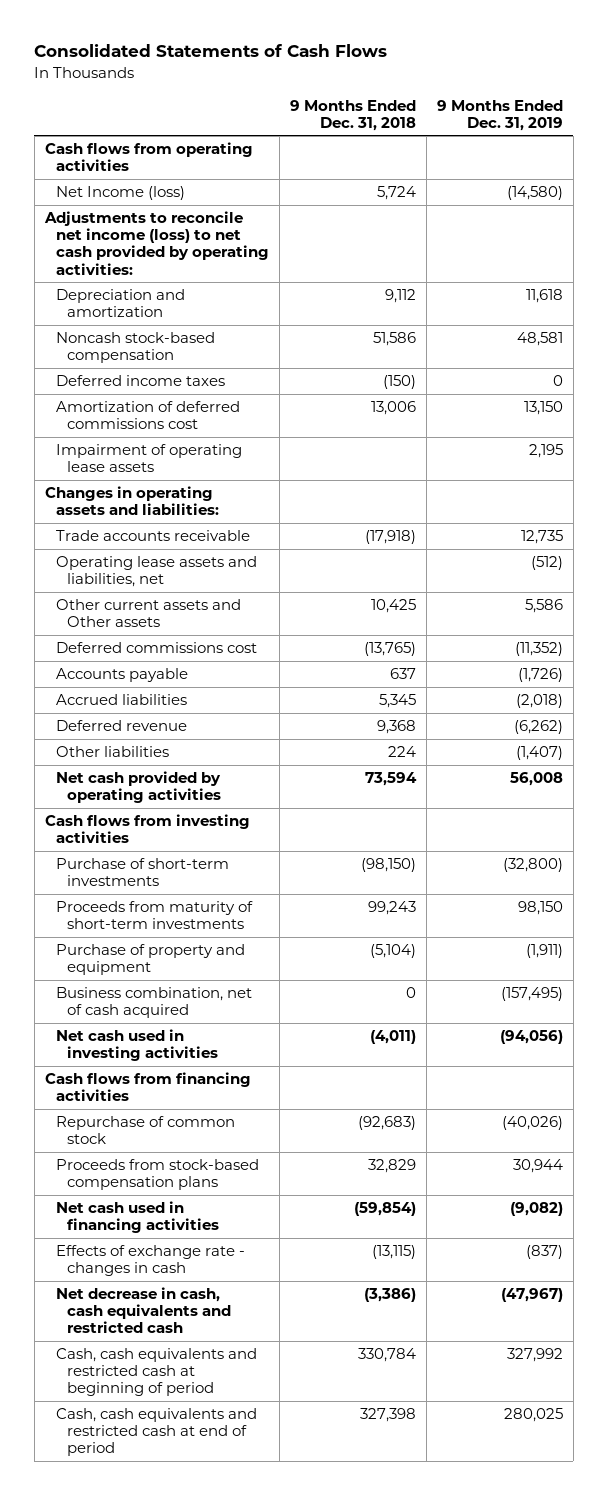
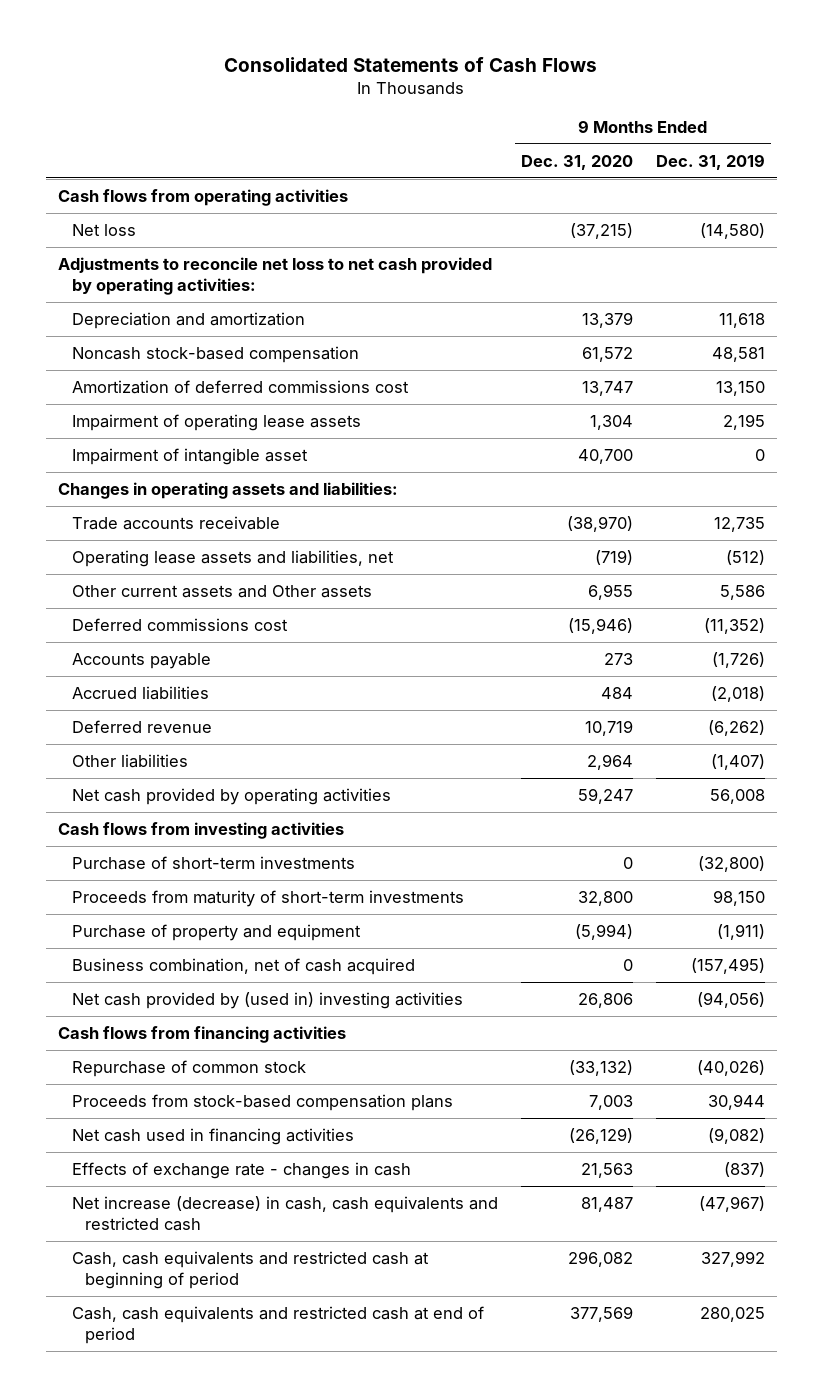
[289,99,416,131] 9 Months Ended Dec. 31, 2018 -> none
none -> [520,154,633,170] Dec. 31, 2020
[55,186,185,201] Net Income (loss) -> [71,223,136,236] Net loss
[43,211,269,275] Adjustments to reconcile net income (loss) to net cash provided by operating activities: -> [57,256,492,296] Adjustments to reconcile net loss to net cash provided by operating activities:
[55,375,225,387] Deferred income taxes -> none
none -> [71,447,308,465] Impairment of intangible asset
[55,1029,218,1062] Net cash used in investing activities -> [71,991,463,1009] Net cash provided by (used in) investing activities
[55,1287,231,1334] Net decrease in cash, cash equivalents and restricted cash -> [71,1195,498,1232] Net increase (decrease) in cash, cash equivalents and restricted cash

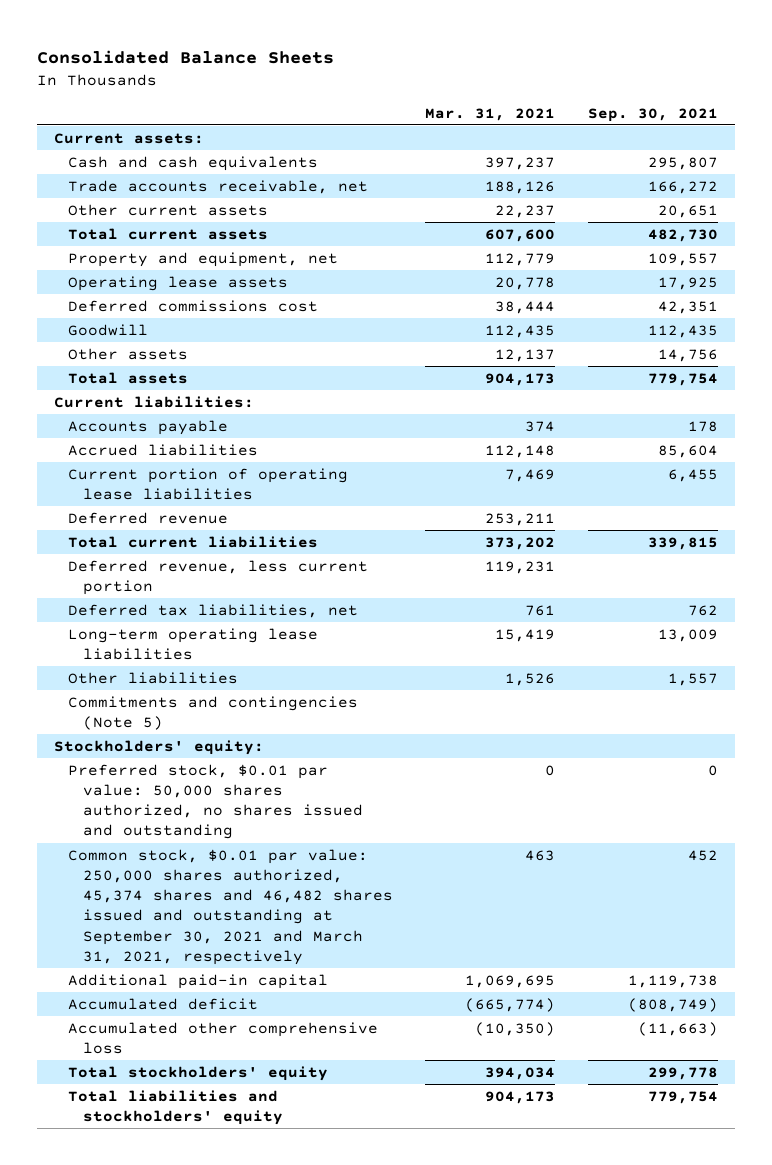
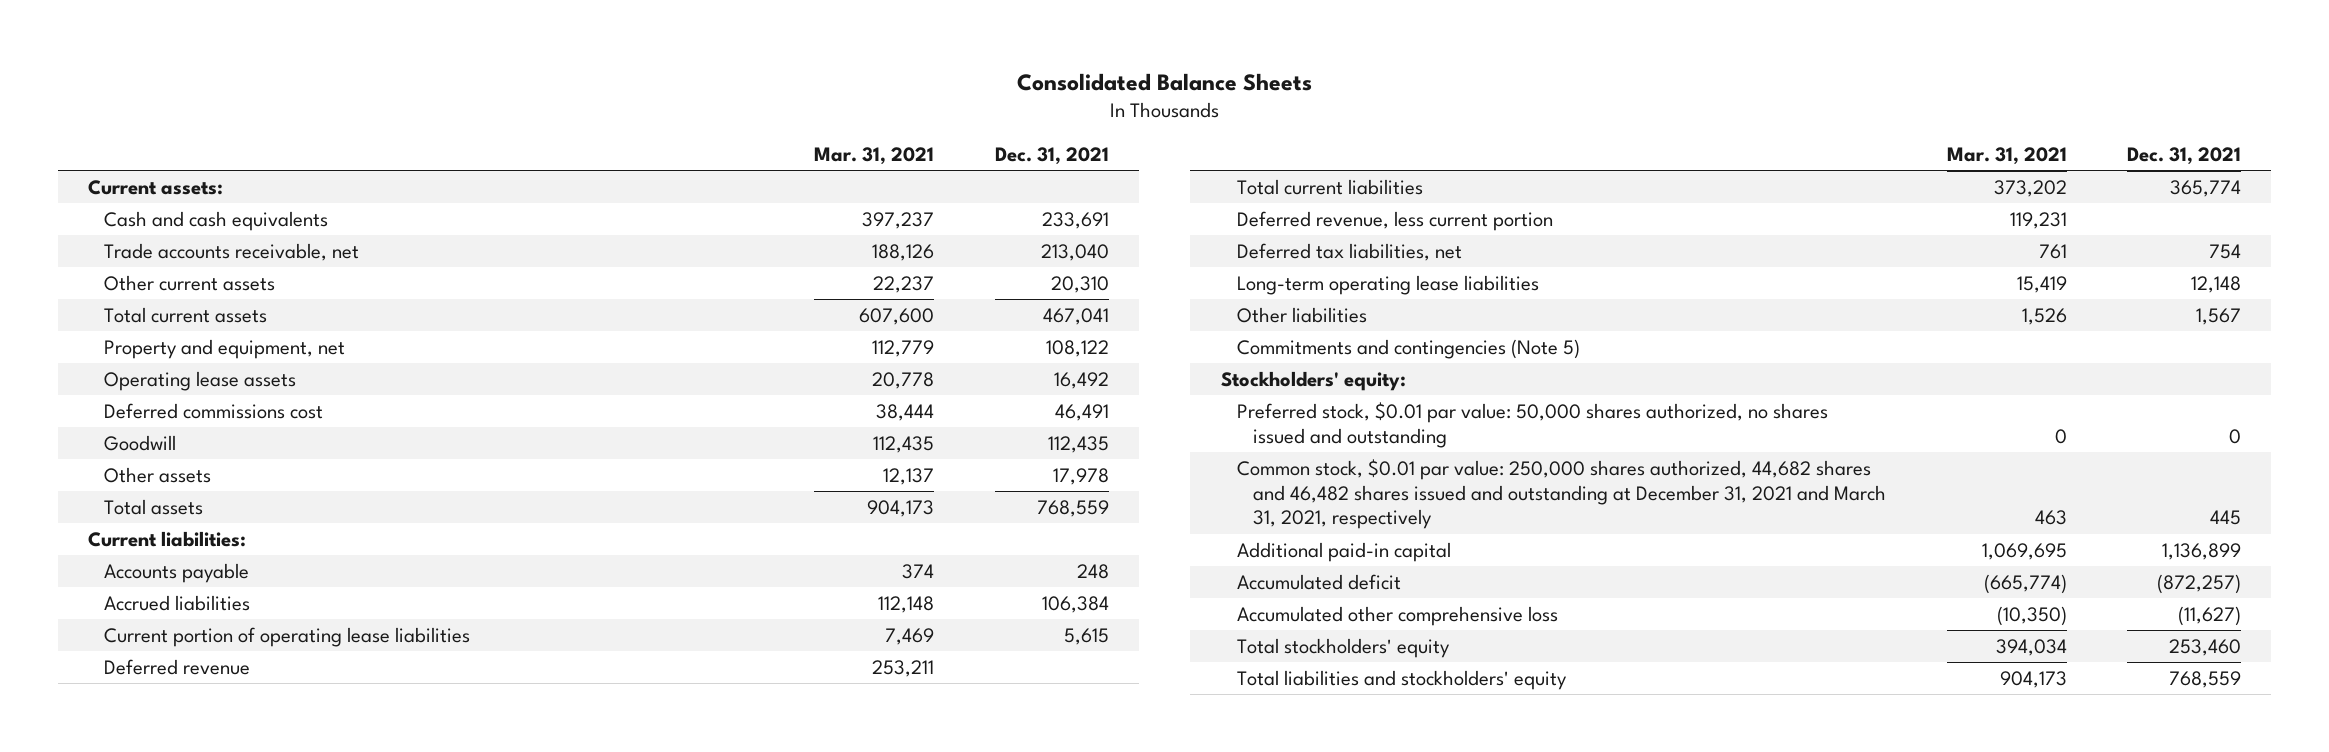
[588,107,719,122] Sep. 30, 2021 -> none
none -> [994,146,1109,165] Dec. 31, 2021
[68,848,393,965] Common stock, $0.01 par value: 250,000 shares authorized, 45,374 shares and 46,482 shares issued and outstanding at September 30, 2021 and March 31, 2021, respectively -> [1236,458,1887,530] Common stock, $0.01 par value: 250,000 shares authorized, 44,682 shares and 46,482 shares issued and outstanding at December 31, 2021 and March 31, 2021, respectively

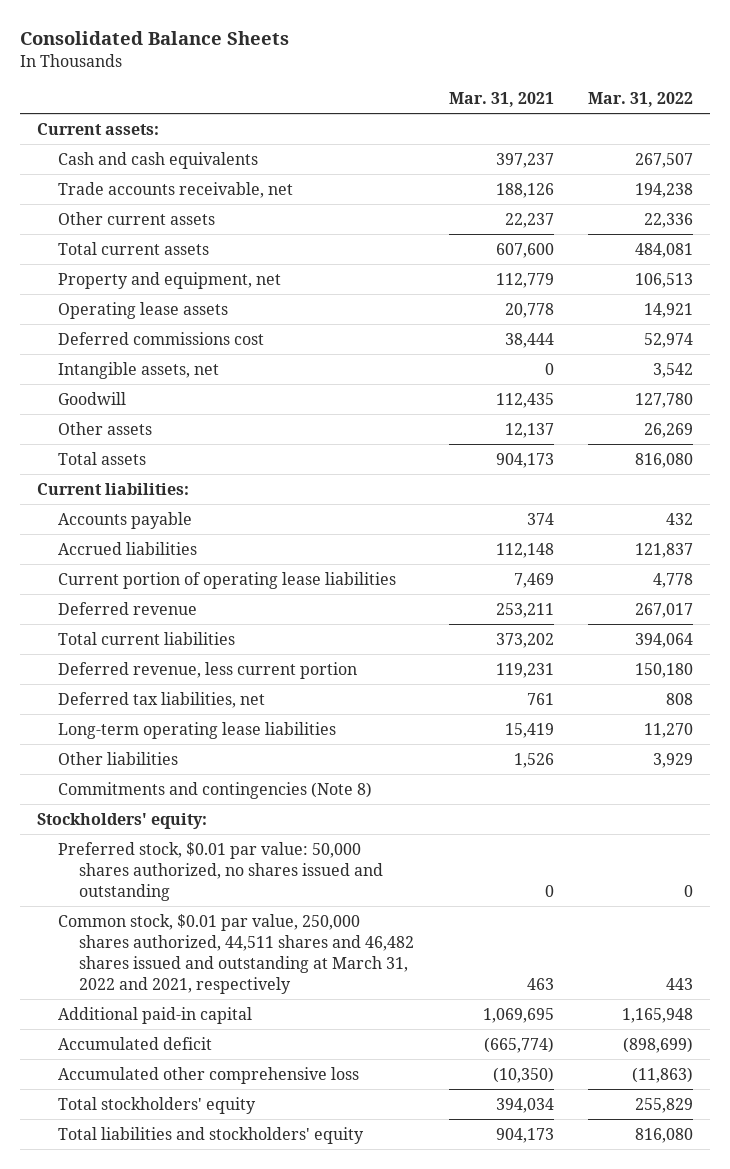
[994,146,1109,165] Dec. 31, 2021 -> none
none -> [588,91,694,107] Mar. 31, 2022
none -> [58,362,220,380] Intangible assets, net
[1236,338,1580,359] Commitments and contingencies (Note 5) -> [58,782,373,800] Commitments and contingencies (Note 8)
[1236,458,1887,530] Common stock, $0.01 par value: 250,000 shares authorized, 44,682 shares and 46,482 shares issued and outstanding at December 31, 2021 and March 31, 2021, respectively -> [58,914,415,994] Common stock, $0.01 par value, 250,000 shares authorized, 44,511 shares and 46,482 shares issued and outstanding at March 31, 2022 and 2021, respectively

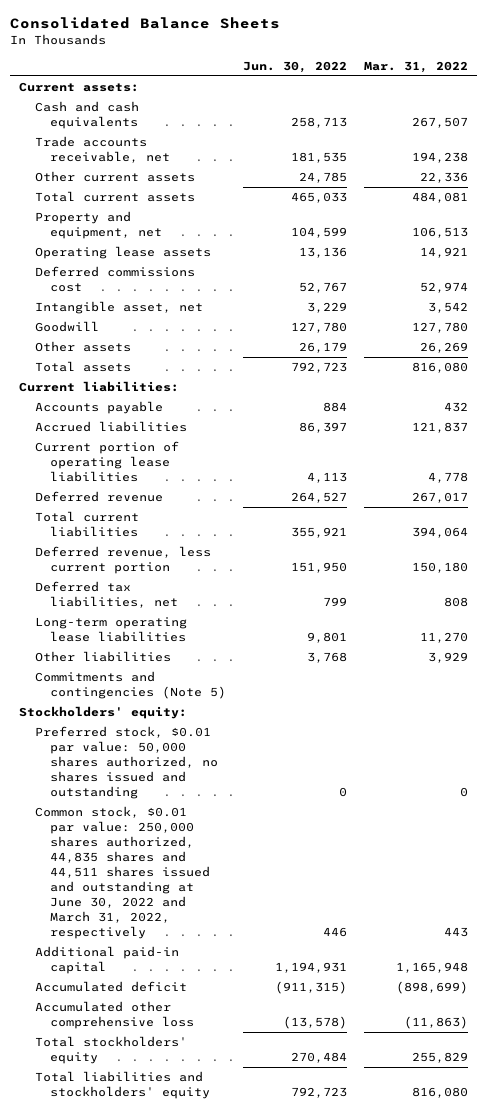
[448,91,554,107] Mar. 31, 2021 -> none
none -> [243,60,348,73] Jun. 30, 2022
[58,362,220,380] Intangible assets, net -> [34,301,203,315] Intangible asset, net
[58,782,373,800] Commitments and contingencies (Note 8) -> [34,671,227,700] Commitments and contingencies (Note 5)
[58,914,415,994] Common stock, $0.01 par value, 250,000 shares authorized, 44,511 shares and 46,482 shares issued and outstanding at March 31, 2022 and 2021, respectively -> [34,806,211,940] Common stock, $0.01 par value: 250,000 shares authorized, 44,835 shares and 44,511 shares issued and outstanding at June 30, 2022 and March 31, 2022, respectively

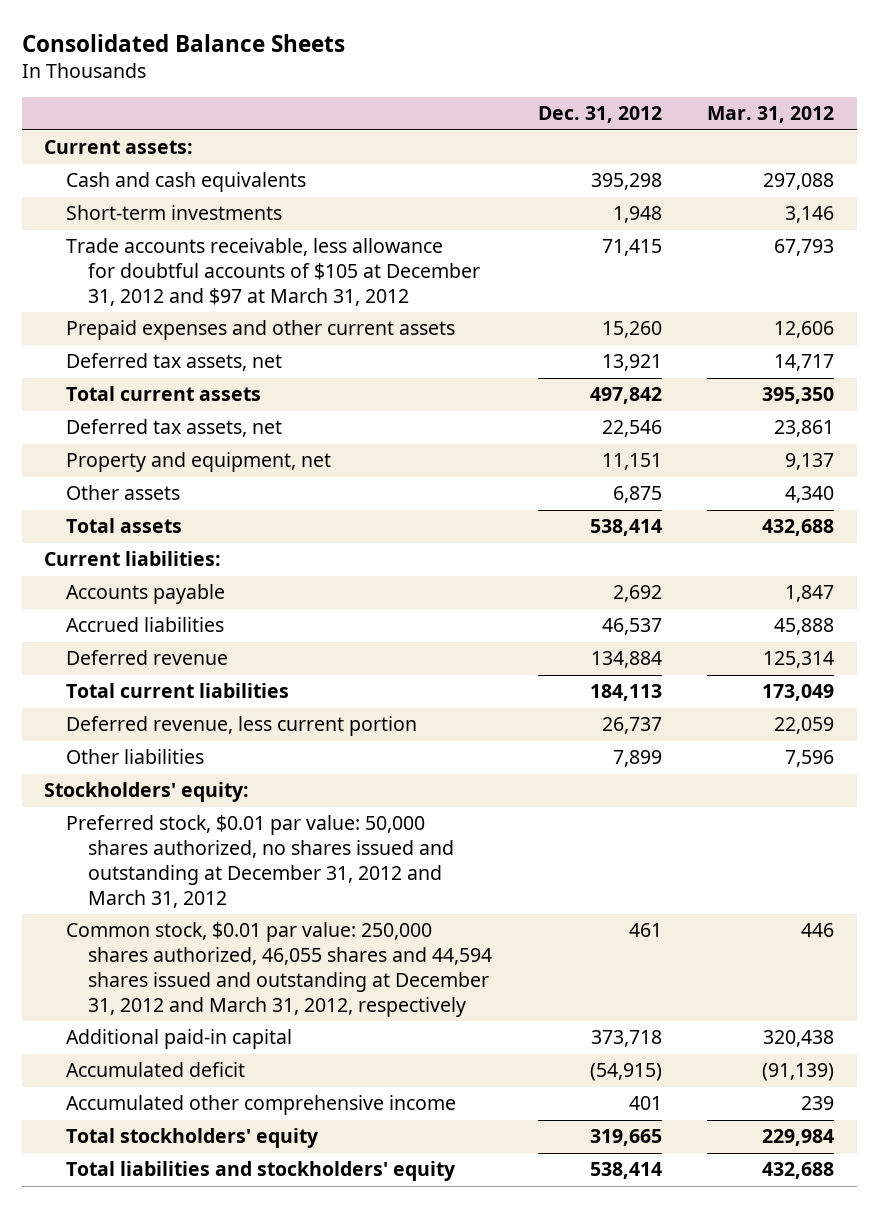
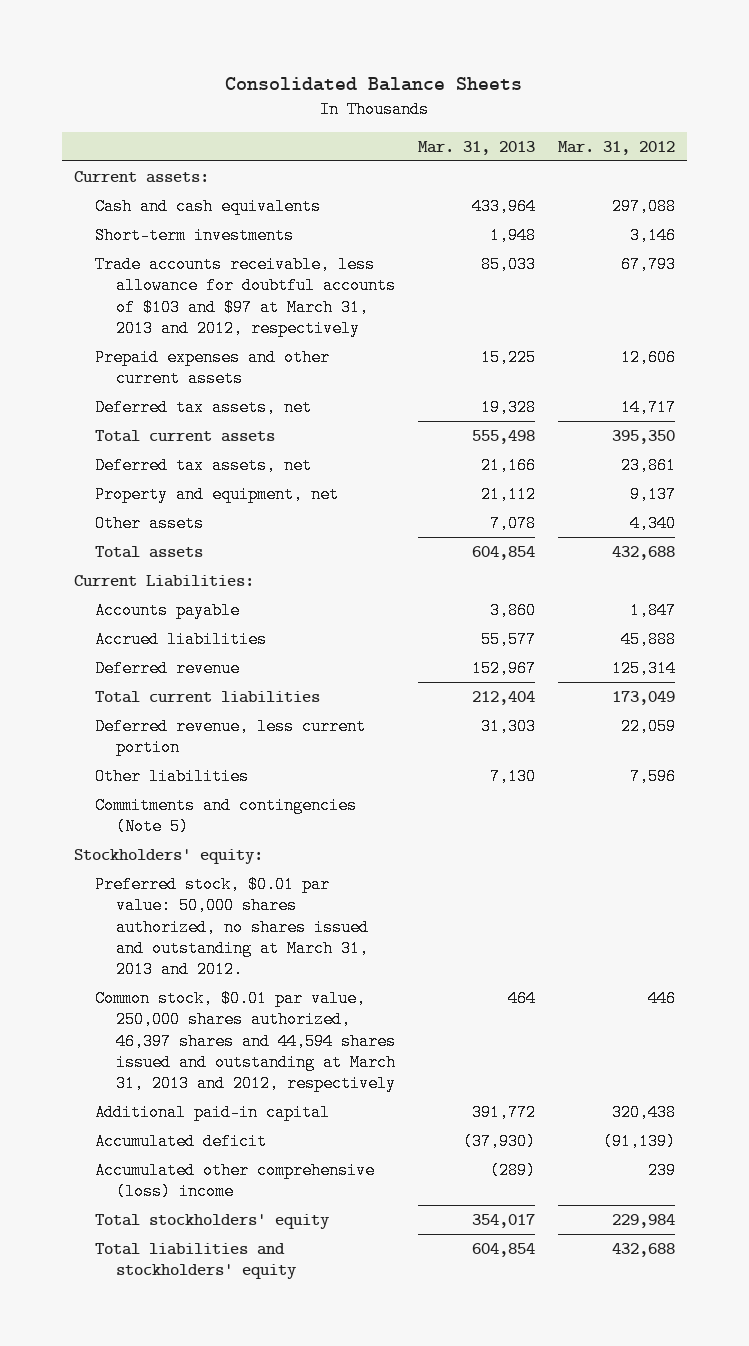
[537,106,662,124] Dec. 31, 2012 -> none
none -> [418,141,536,156] Mar. 31, 2013
[66,238,480,307] Trade accounts receivable, less allowance for doubtful accounts of $105 at December 31, 2012 and $97 at March 31, 2012 -> [94,255,397,337] Trade accounts receivable, less allowance for doubtful accounts of $103 and $97 at March 31, 2013 and 2012, respectively
[44,551,222,567] Current liabilities: -> [73,574,254,587] Current Liabilities:
none -> [94,796,357,836] Commitments and contingencies (Note 5)
[66,815,454,908] Preferred stock, $0.01 par value: 50,000 shares authorized, no shares issued and outstanding at December 31, 2012 and March 31, 2012 -> [94,875,370,979] Preferred stock, $0.01 par value: 50,000 shares authorized, no shares issued and outstanding at March 31, 2013 and 2012.
[66,922,492,1017] Common stock, $0.01 par value: 250,000 shares authorized, 46,055 shares and 44,594 shares issued and outstanding at December 31, 2012 and March 31, 2012, respectively -> [94,989,397,1093] Common stock, $0.01 par value, 250,000 shares authorized, 46,397 shares and 44,594 shares issued and outstanding at March 31, 2013 and 2012, respectively
[66,1095,457,1116] Accumulated other comprehensive income -> [94,1161,375,1201] Accumulated other comprehensive (loss) income

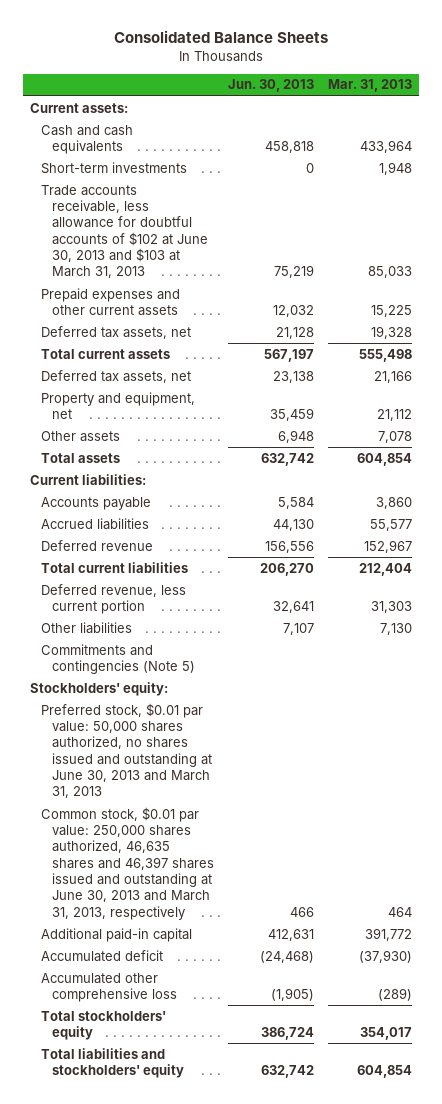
[558,141,676,156] Mar. 31, 2012 -> none
none -> [227,79,314,93] Jun. 30, 2013
[94,255,397,337] Trade accounts receivable, less allowance for doubtful accounts of $103 and $97 at March 31, 2013 and 2012, respectively -> [40,184,209,279] Trade accounts receivable, less allowance for doubtful accounts of $102 at June 30, 2013 and $103 at March 31, 2013
[73,574,254,587] Current Liabilities: -> [29,473,146,485] Current liabilities:
[94,875,370,979] Preferred stock, $0.01 par value: 50,000 shares authorized, no shares issued and outstanding at March 31, 2013 and 2012. -> [40,702,213,799] Preferred stock, $0.01 par value: 50,000 shares authorized, no shares issued and outstanding at June 30, 2013 and March 31, 2013
[94,989,397,1093] Common stock, $0.01 par value, 250,000 shares authorized, 46,397 shares and 44,594 shares issued and outstanding at March 31, 2013 and 2012, respectively -> [40,806,215,920] Common stock, $0.01 par value: 250,000 shares authorized, 46,635 shares and 46,397 shares issued and outstanding at June 30, 2013 and March 31, 2013, respectively
[94,1161,375,1201] Accumulated other comprehensive (loss) income -> [40,972,178,1003] Accumulated other comprehensive loss

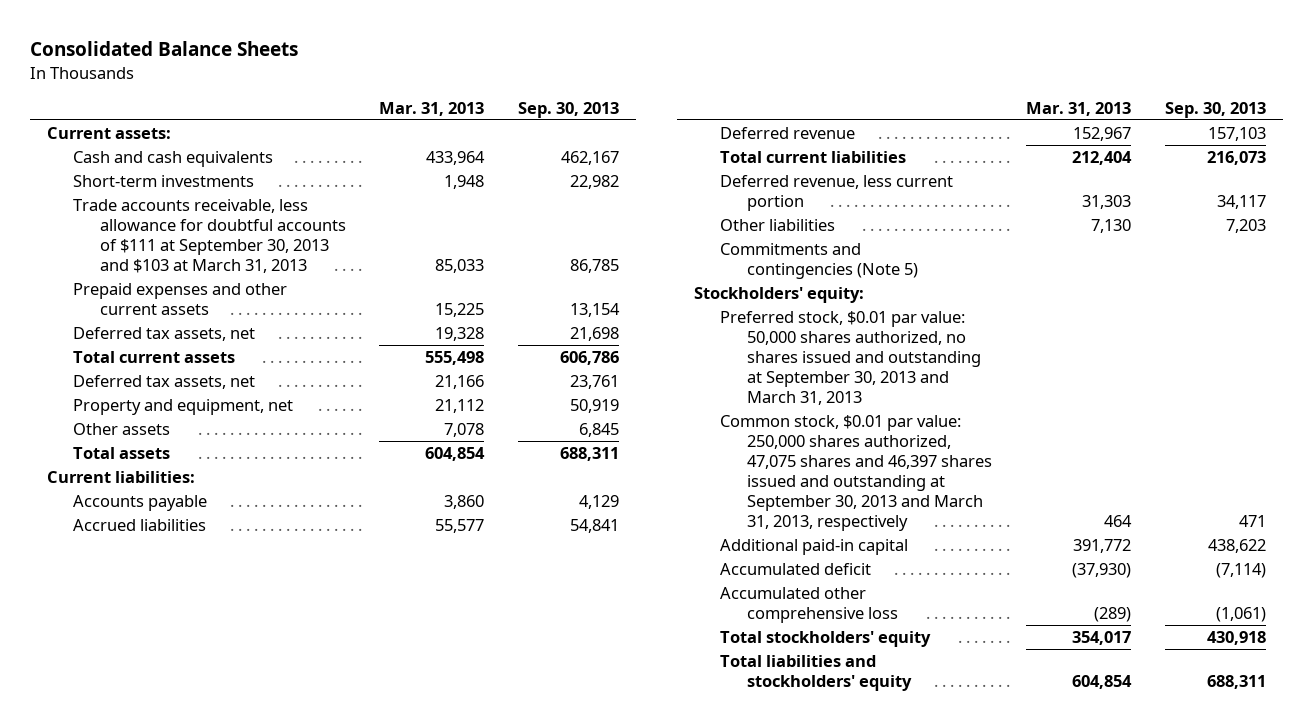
[227,79,314,93] Jun. 30, 2013 -> none
none -> [517,101,619,118] Sep. 30, 2013
[40,184,209,279] Trade accounts receivable, less allowance for doubtful accounts of $102 at June 30, 2013 and $103 at March 31, 2013 -> [73,199,346,273] Trade accounts receivable, less allowance for doubtful accounts of $111 at September 30, 2013 and $103 at March 31, 2013
[40,702,213,799] Preferred stock, $0.01 par value: 50,000 shares authorized, no shares issued and outstanding at June 30, 2013 and March 31, 2013 -> [720,311,981,405] Preferred stock, $0.01 par value: 50,000 shares authorized, no shares issued and outstanding at September 30, 2013 and March 31, 2013
[40,806,215,920] Common stock, $0.01 par value: 250,000 shares authorized, 46,635 shares and 46,397 shares issued and outstanding at June 30, 2013 and March 31, 2013, respectively -> [720,415,992,531] Common stock, $0.01 par value: 250,000 shares authorized, 47,075 shares and 46,397 shares issued and outstanding at September 30, 2013 and March 31, 2013, respectively

